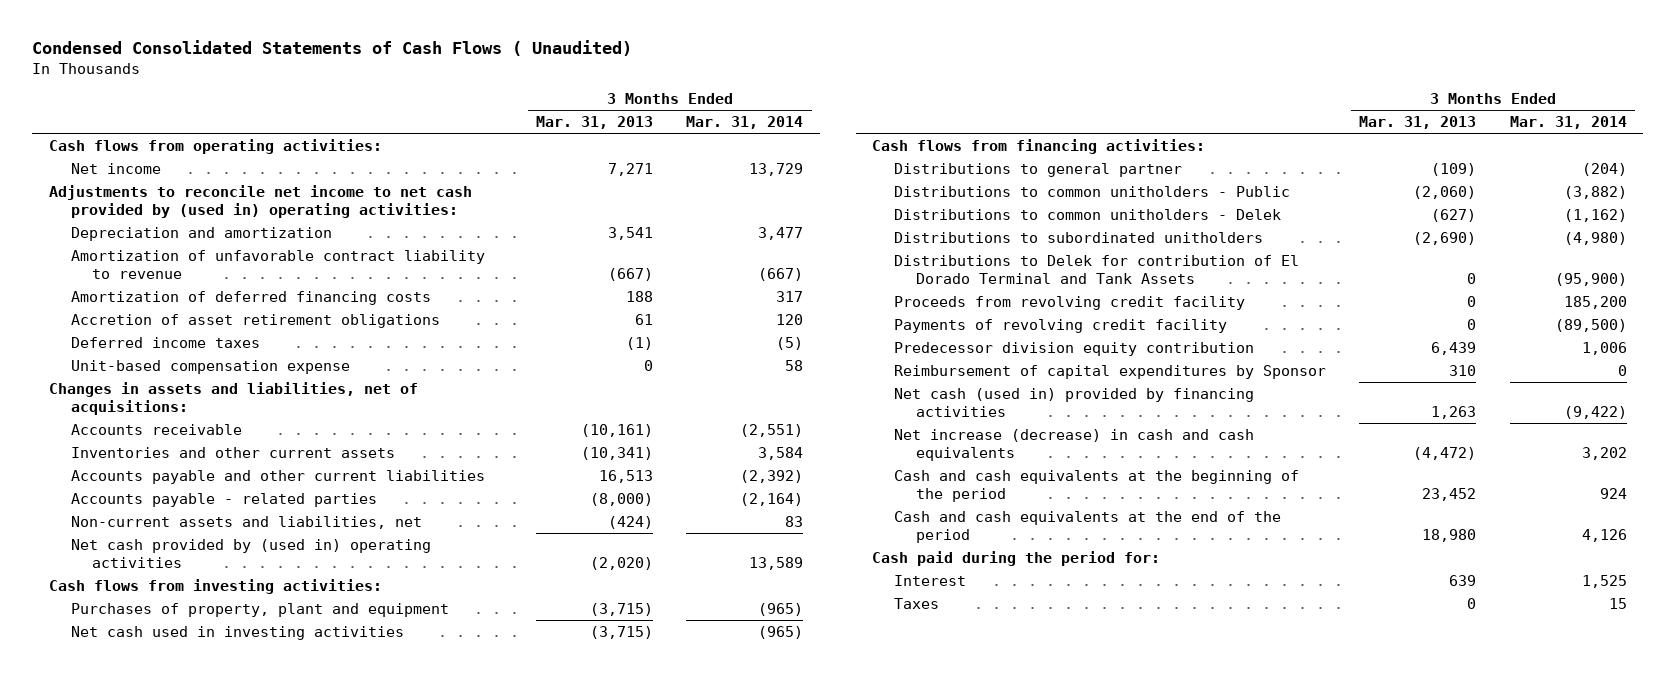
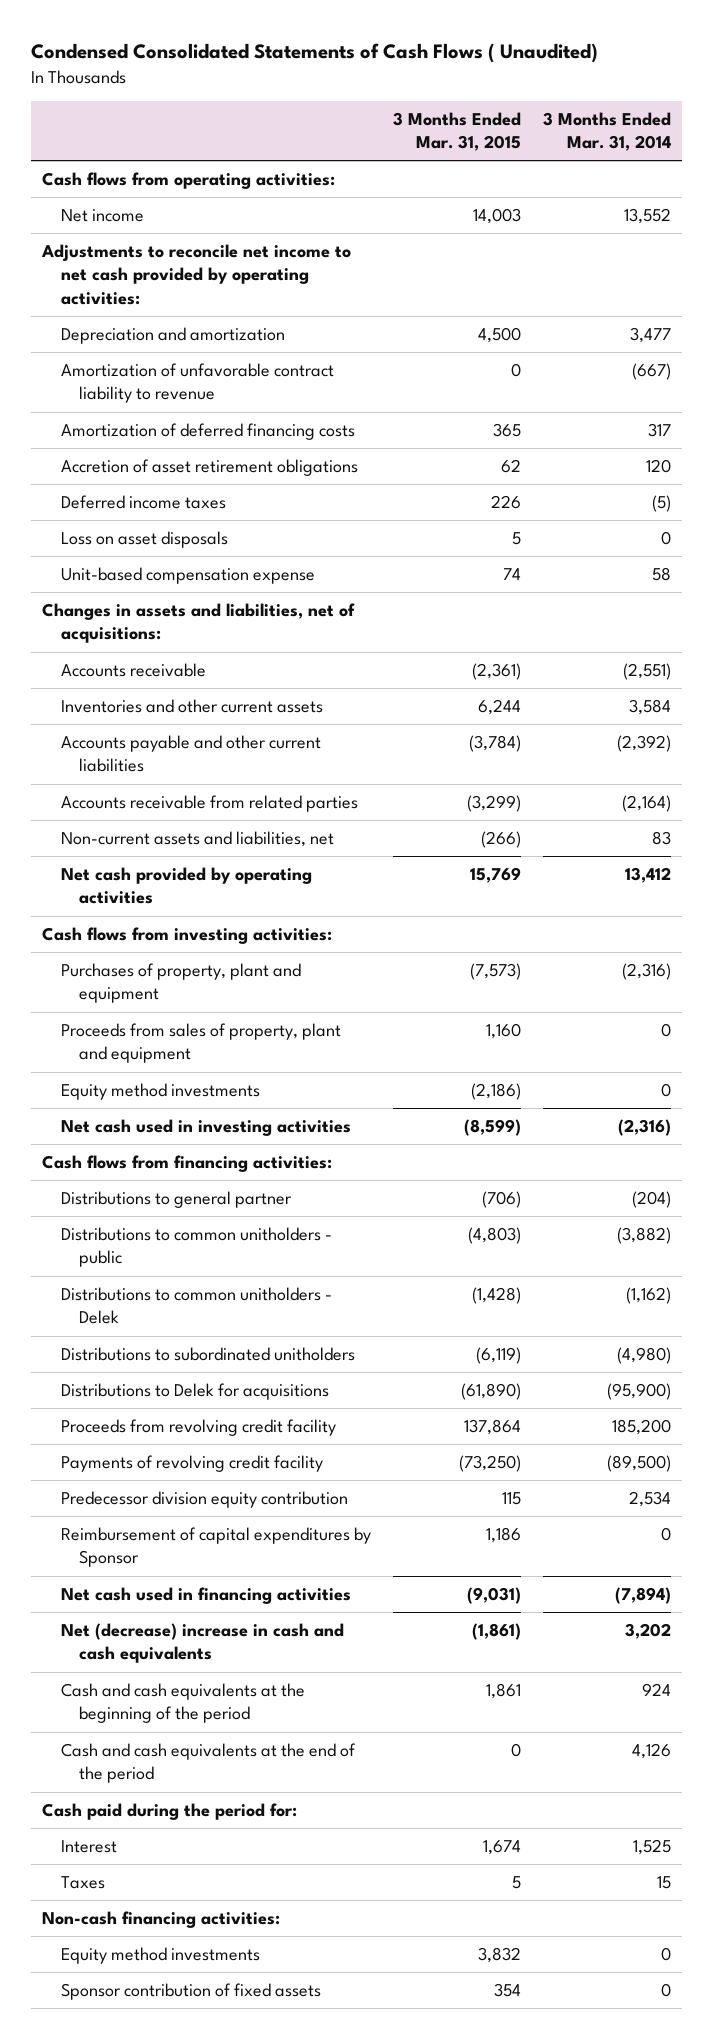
[535,116,653,130] Mar. 31, 2013 -> none
none -> [392,111,521,151] 3 Months Ended Mar. 31, 2015
[749,162,804,176] 13,729 -> [623,208,671,225] 13,552
[48,184,472,218] Adjustments to reconcile net income to net cash provided by (used in) operating activities: -> [40,244,351,305] Adjustments to reconcile net income to net cash provided by operating activities:
none -> [60,531,228,549] Loss on asset disposals
[70,492,377,507] Accounts payable - related parties -> [60,795,358,813] Accounts receivable from related parties
[70,538,431,568] Net cash provided by (used in) operating activities -> [60,867,312,905] Net cash provided by operating activities
[749,556,804,570] 13,589 -> [624,867,671,884] 13,412
[758,602,804,616] (965) -> [621,963,671,981] (2,316)
none -> [60,1023,341,1064] Proceeds from sales of property, plant and equipment
none -> [60,1083,260,1101] Equity method investments
[758,625,804,639] (965) -> [617,1119,671,1137] (2,316)
[894,185,1291,197] Distributions to common unitholders - Public -> [60,1227,332,1268] Distributions to common unitholders - public
[894,254,1300,284] Distributions to Delek for contribution of El Dorado Terminal and Tank Assets -> [60,1383,329,1401] Distributions to Delek for acquisitions
[1581,341,1627,355] 1,006 -> [628,1491,671,1508] 2,534
[894,387,1255,417] Net cash (used in) provided by financing activities -> [60,1587,351,1605] Net cash used in financing activities
[1563,405,1627,419] (9,422) -> [614,1587,671,1605] (7,894)
[894,428,1255,461] Net increase (decrease) in cash and cash equivalents -> [60,1623,344,1664] Net (decrease) increase in cash and cash equivalents
none -> [41,1911,280,1929] Non-cash financing activities:
none -> [60,1947,260,1965] Equity method investments
none -> [60,1983,321,2001] Sponsor contribution of fixed assets

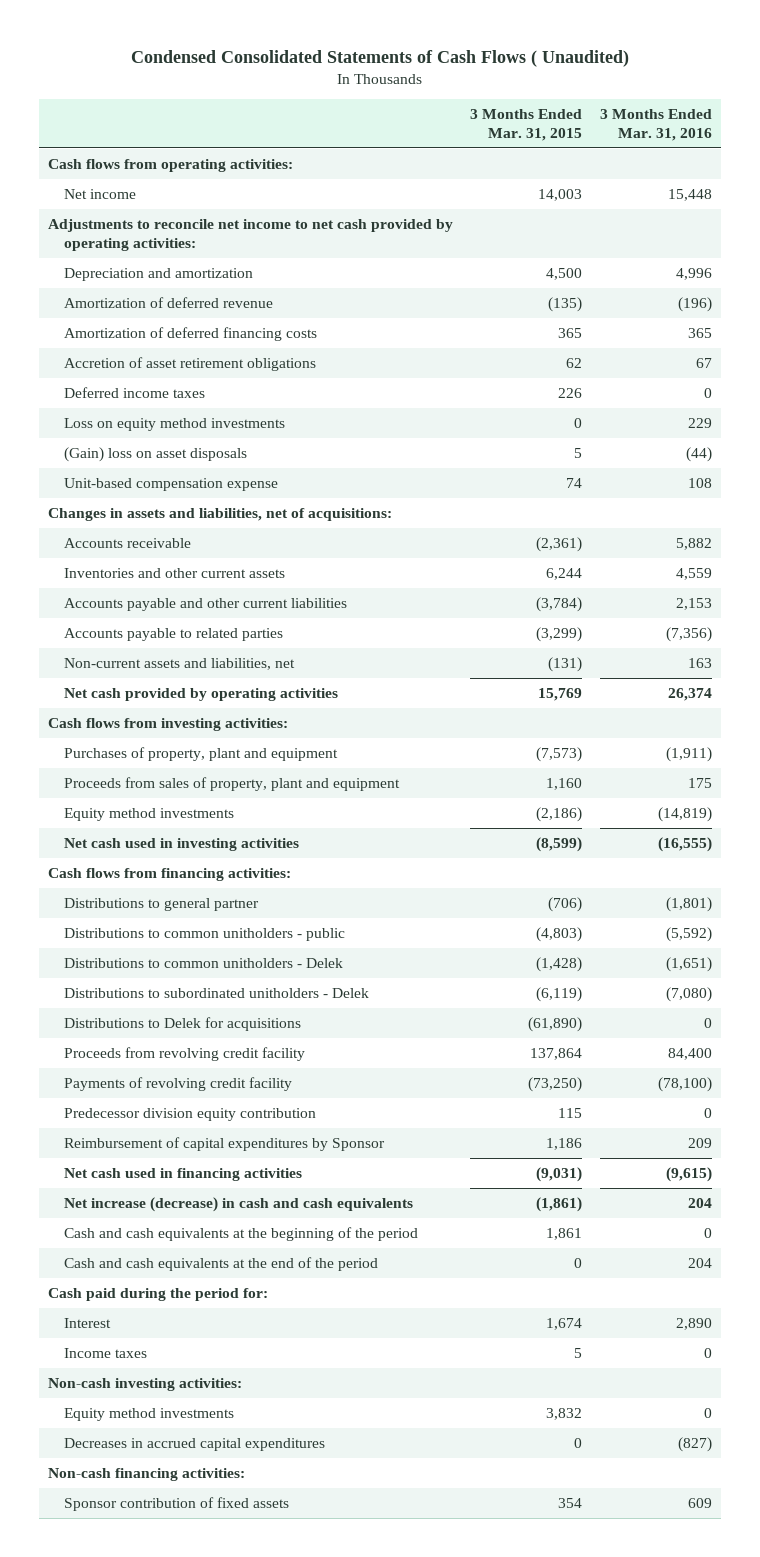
[542,111,671,151] 3 Months Ended Mar. 31, 2014 -> none
none -> [600,109,713,142] 3 Months Ended Mar. 31, 2016
[60,363,334,404] Amortization of unfavorable contract liability to revenue -> [63,296,273,308] Amortization of deferred revenue
[510,363,521,378] 0 -> [548,296,583,312] (135)
none -> [63,417,285,431] Loss on equity method investments
[60,531,228,549] Loss on asset disposals -> [63,446,247,462] (Gain) loss on asset disposals
[60,795,358,813] Accounts receivable from related parties -> [63,627,283,641] Accounts payable to related parties
[480,831,521,849] (266) -> [548,656,583,672] (131)
[60,1347,355,1362] Distributions to subordinated unitholders -> [63,987,369,998] Distributions to subordinated unitholders - Delek
[60,1623,344,1664] Net (decrease) increase in cash and cash equivalents -> [63,1196,413,1212] Net increase (decrease) in cash and cash equivalents
[60,1876,105,1890] Taxes -> [63,1347,147,1358] Income taxes
none -> [47,1377,242,1391] Non-cash investing activities:
none -> [63,1437,325,1451] Decreases in accrued capital expenditures
[41,1911,280,1929] Non-cash financing activities: -> [47,1467,245,1481] Non-cash financing activities:

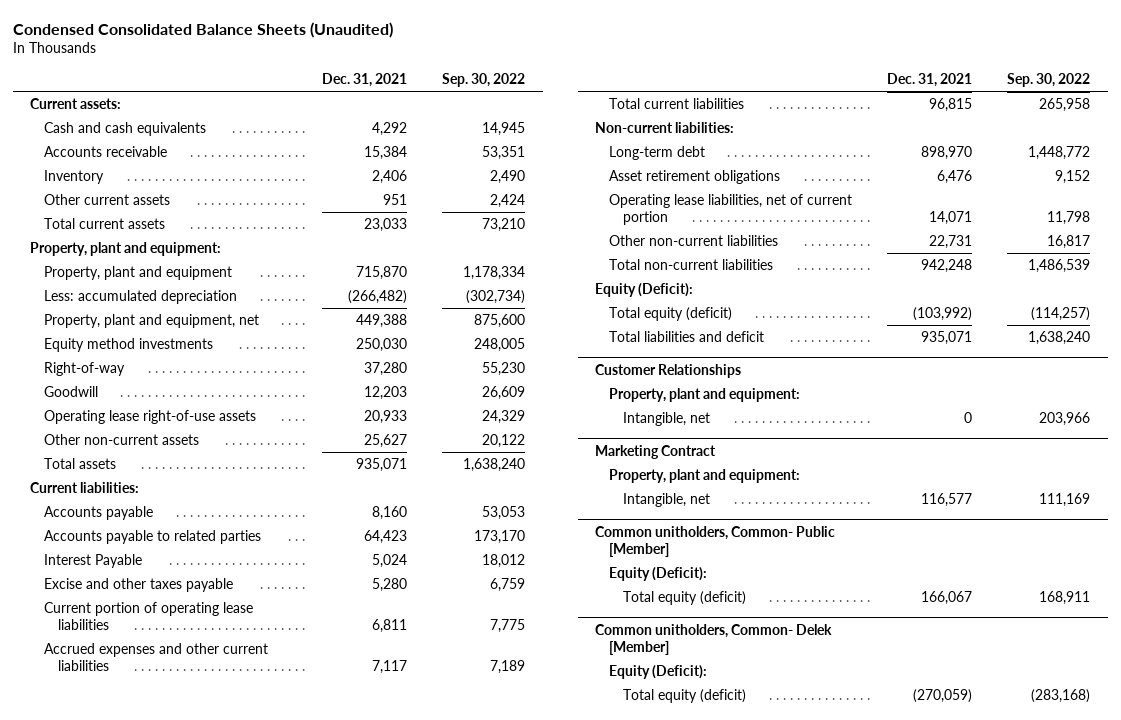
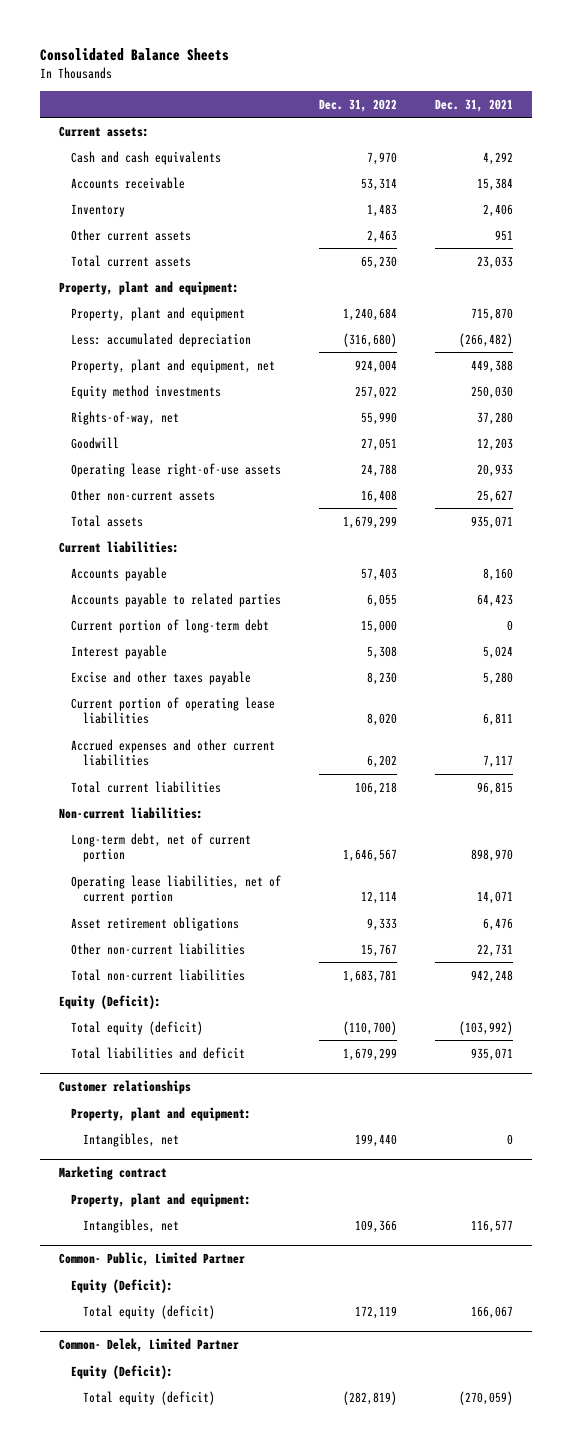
[12,21,393,38] Condensed Consolidated Balance Sheets (Unaudited) -> [39,48,229,62] Consolidated Balance Sheets
[442,73,526,88] Sep. 30, 2022 -> none
none -> [319,98,398,112] Dec. 31, 2022
[44,362,126,377] Right-of-way -> [71,410,180,425] Rights-of-way, net
none -> [71,618,270,633] Current portion of long-term debt
[44,554,143,569] Interest Payable -> [71,644,168,659] Interest payable
[609,146,706,161] Long-term debt -> [71,832,252,863] Long-term debt, net of current portion
[609,170,781,185] Asset retirement obligations -> [71,916,240,931] Asset retirement obligations
[595,363,742,378] Customer Relationships -> [58,1080,191,1095] Customer relationships
[623,412,711,427] Intangible, net -> [83,1132,180,1147] Intangibles, net
[595,444,717,459] Marketing Contract -> [58,1166,167,1181] Marketing contract
[595,525,836,558] Common unitholders, Common- Public [Member] -> none
[623,493,711,508] Intangible, net -> [83,1218,180,1233] Intangibles, net
none -> [58,1252,245,1267] Common- Public, Limited Partner
[595,623,833,656] Common unitholders, Common- Delek [Member] -> none
none -> [58,1338,239,1353] Common- Delek, Limited Partner

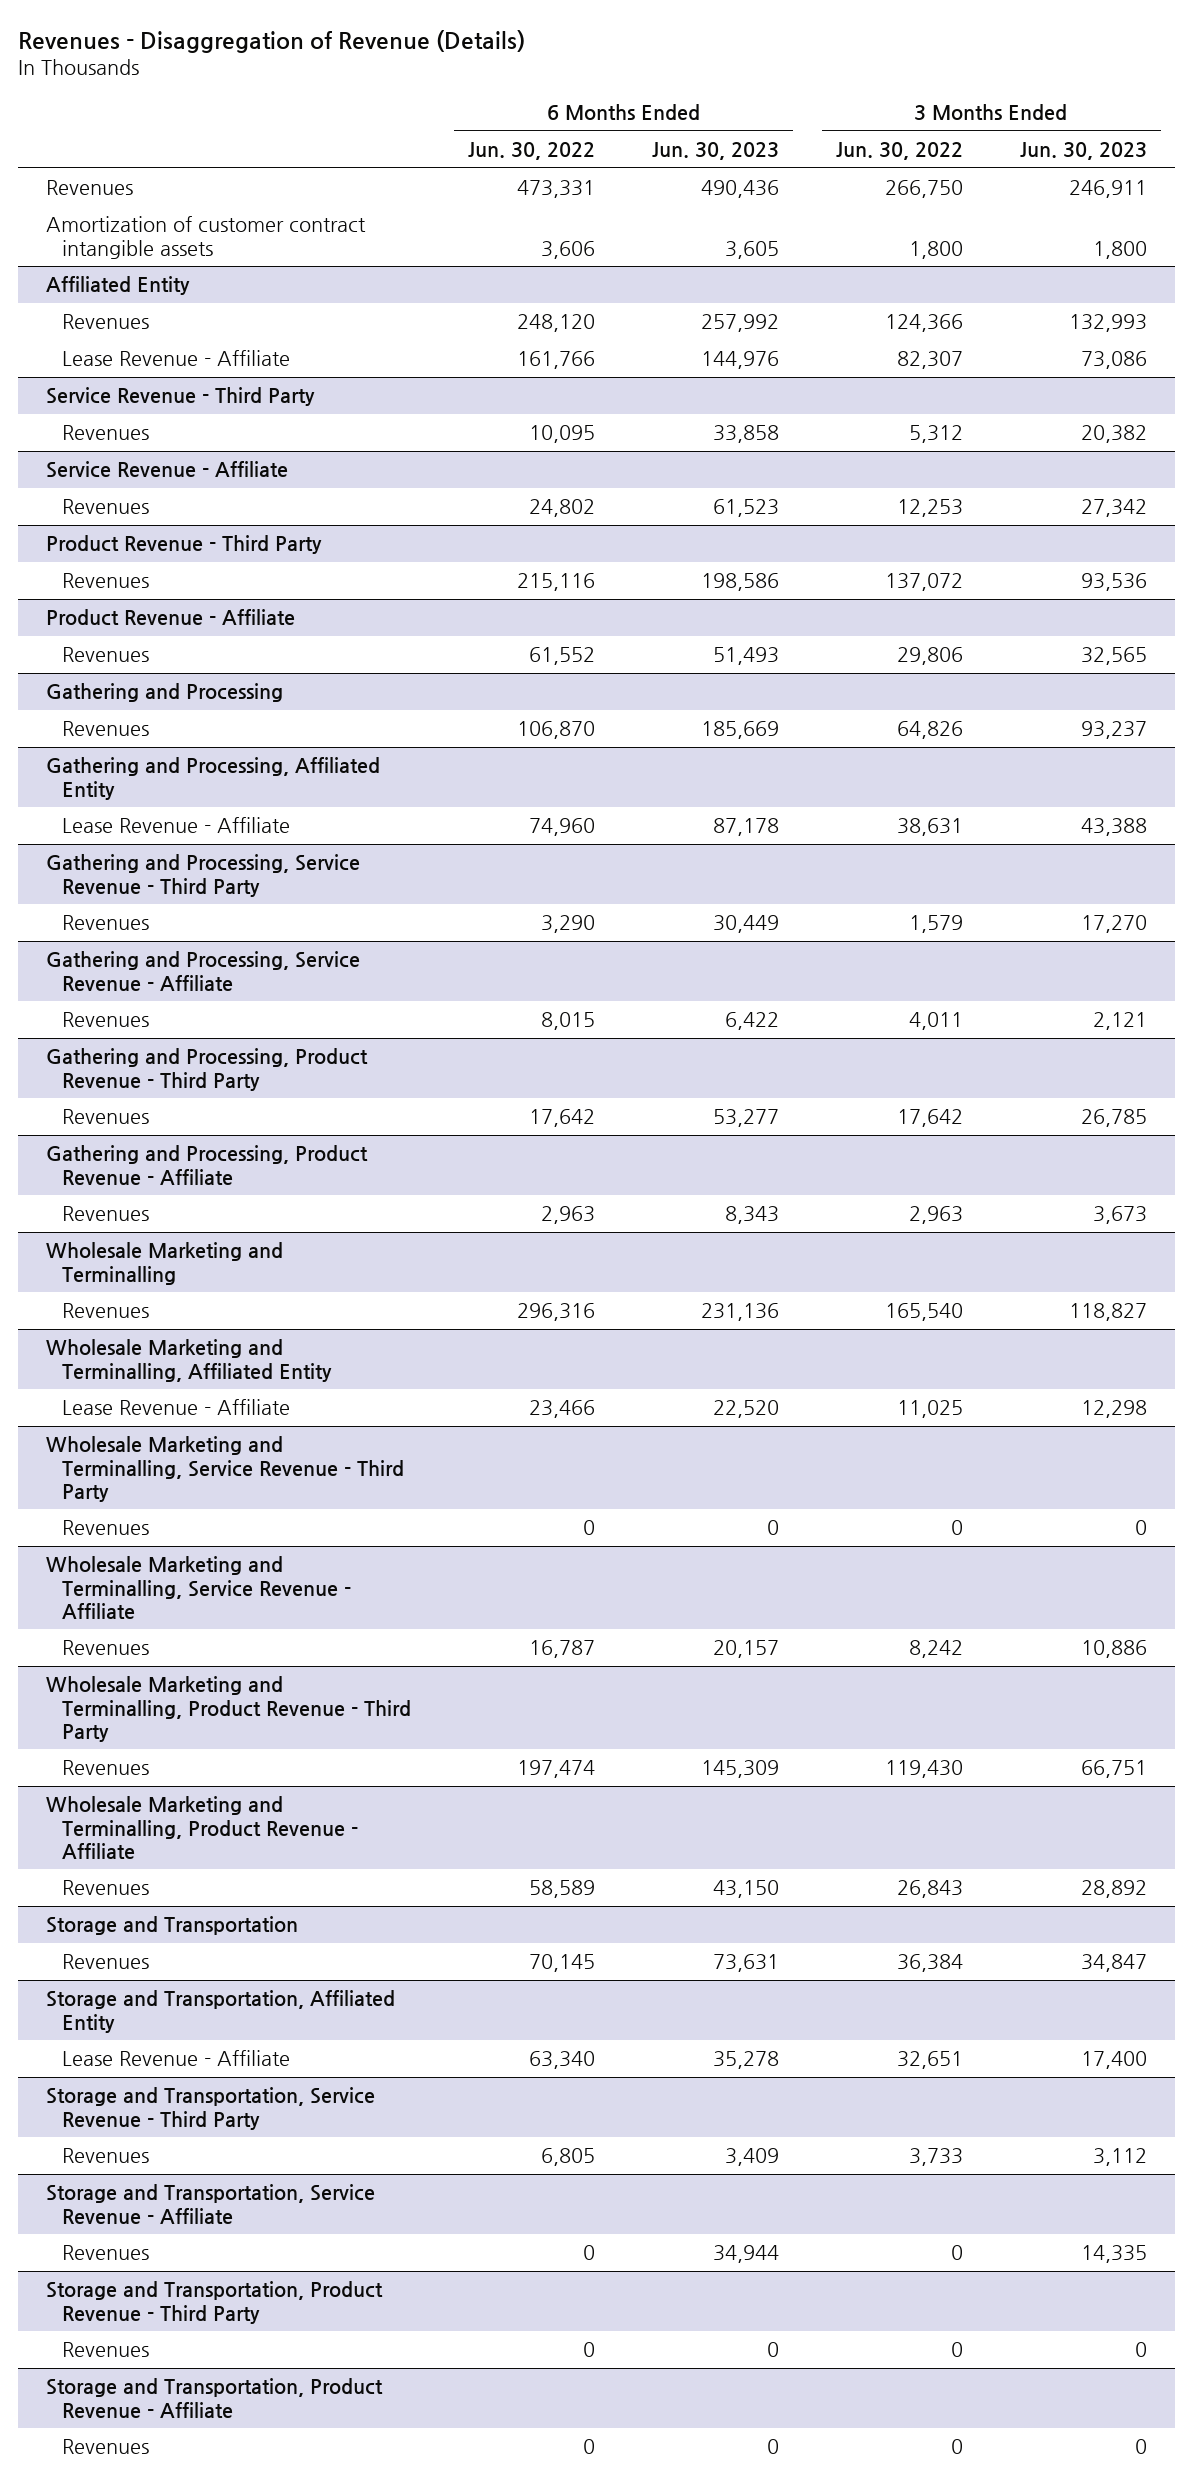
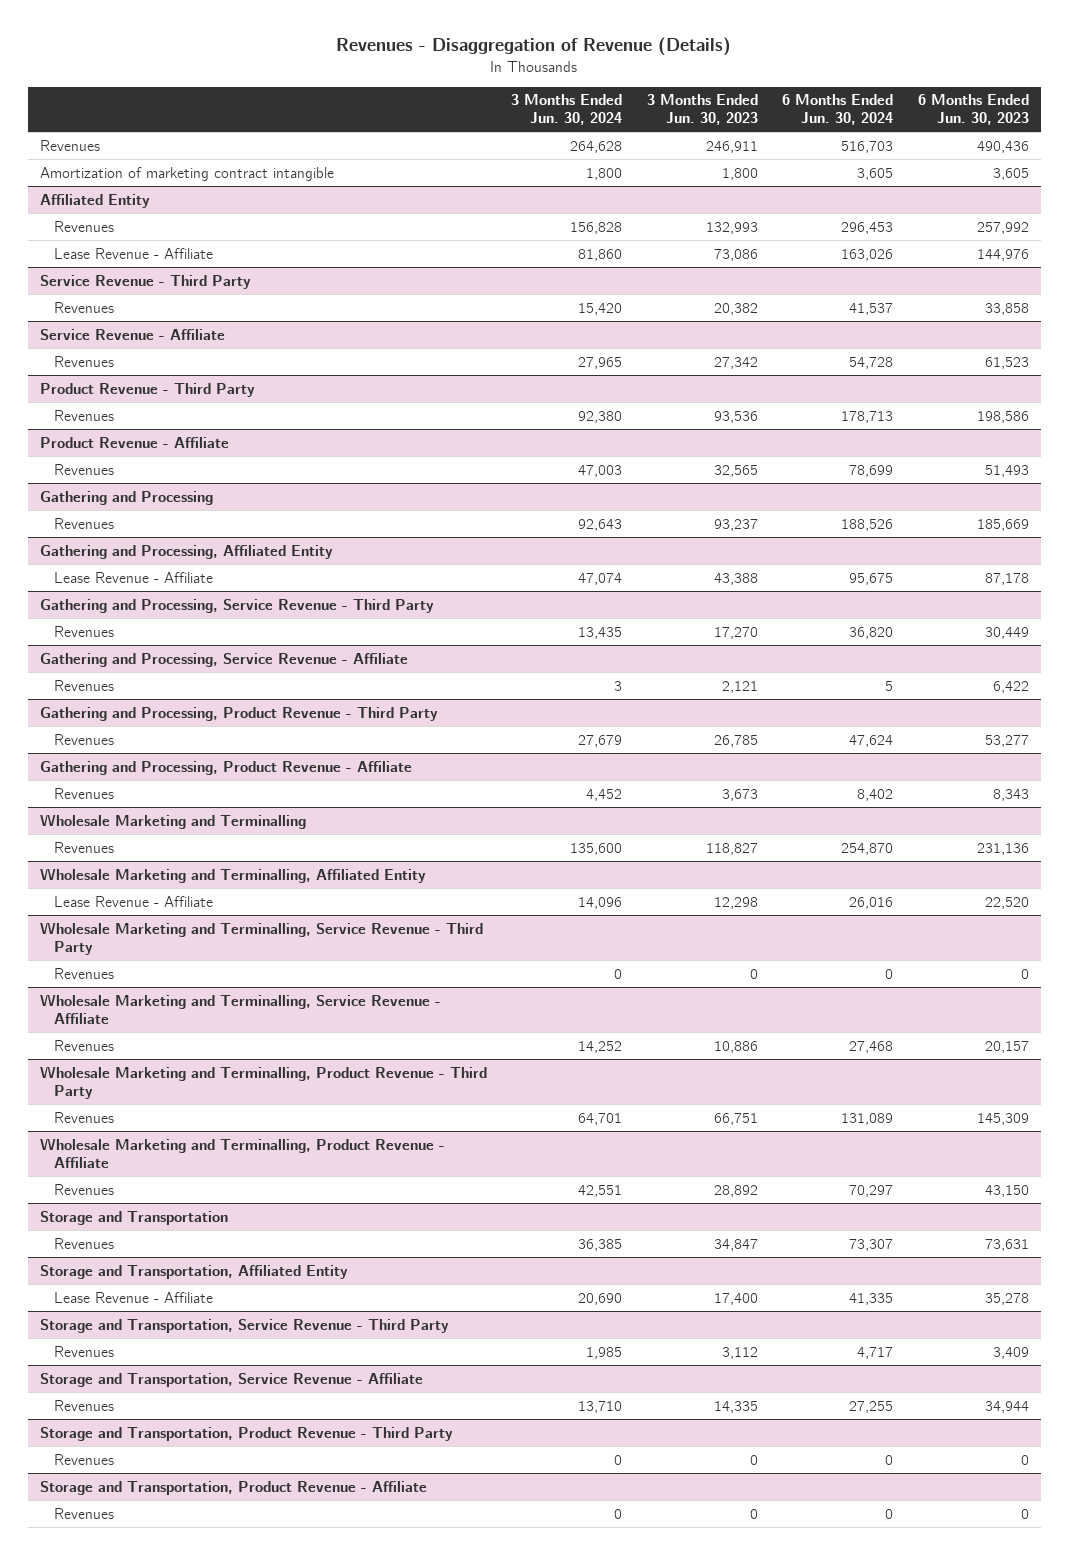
[468,142,596,161] Jun. 30, 2022 -> none
[835,142,963,161] Jun. 30, 2022 -> none
none -> [511,94,623,126] 3 Months Ended Jun. 30, 2024
none -> [782,94,894,126] 6 Months Ended Jun. 30, 2024
[45,216,366,259] Amortization of customer contract intangible assets -> [39,166,334,181] Amortization of marketing contract intangible

